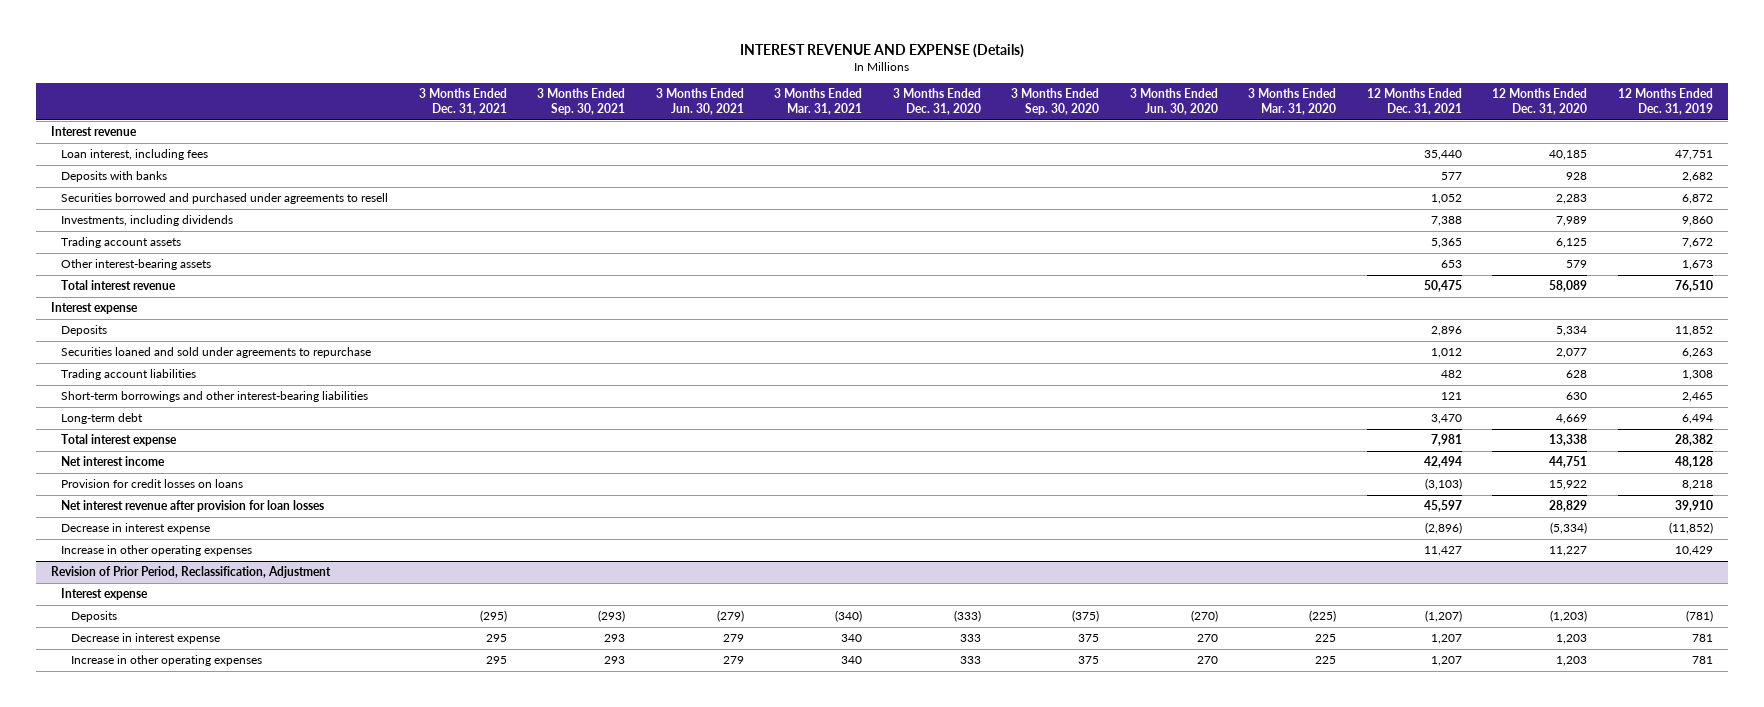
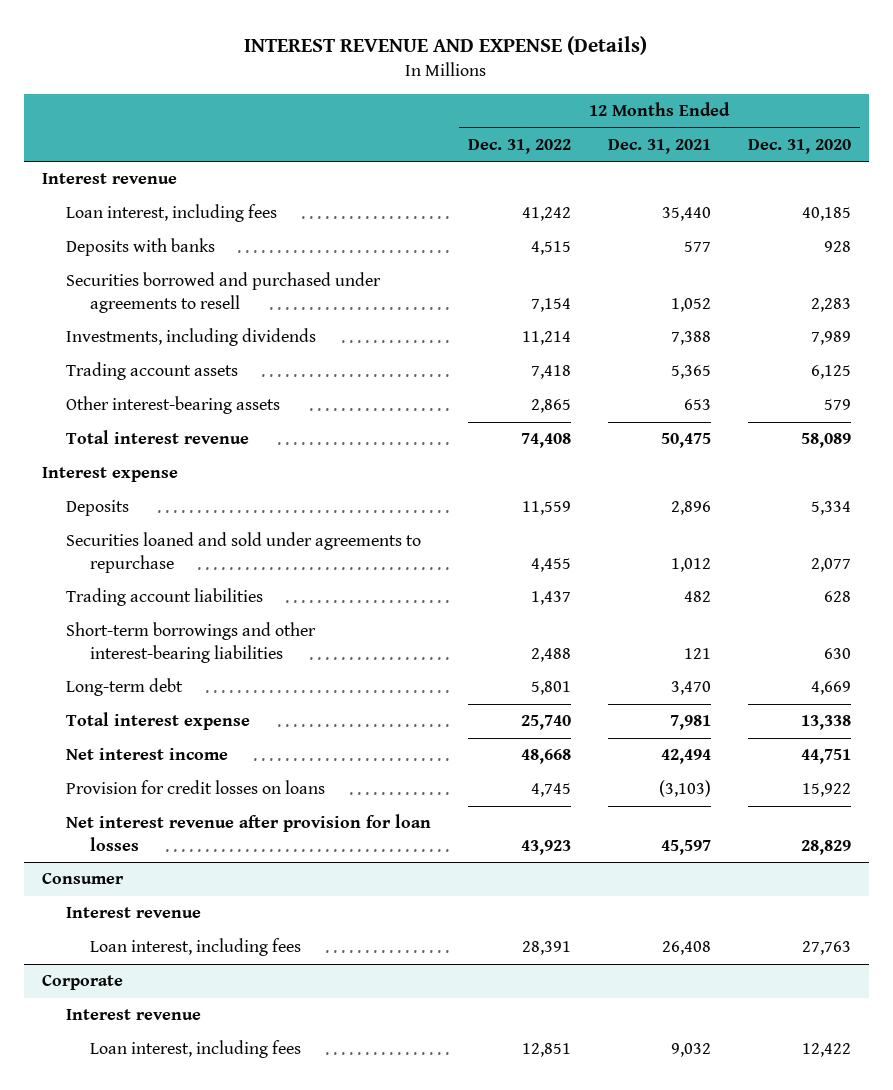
[418,87,507,116] 3 Months Ended Dec. 31, 2021 -> none
[537,87,626,116] 3 Months Ended Sep. 30, 2021 -> none
[655,87,744,116] 3 Months Ended Jun. 30, 2021 -> none
[774,87,863,116] 3 Months Ended Mar. 31, 2021 -> none
[892,87,981,116] 3 Months Ended Dec. 31, 2020 -> none
[1011,87,1100,116] 3 Months Ended Sep. 30, 2020 -> none
[1129,87,1218,116] 3 Months Ended Jun. 30, 2020 -> none
[1248,87,1337,116] 3 Months Ended Mar. 31, 2020 -> none
[1617,87,1713,116] 12 Months Ended Dec. 31, 2019 -> none
none -> [467,139,571,155] Dec. 31, 2022
[61,523,211,535] Decrease in interest expense -> none
[61,545,253,557] Increase in other operating expenses -> none
[51,566,332,579] Revision of Prior Period, Reclassification, Adjustment -> none
[61,588,149,601] Interest expense -> none
[70,611,117,623] Deposits -> none
[70,633,220,645] Decrease in interest expense -> none
[70,655,262,667] Increase in other operating expenses -> none
none -> [42,873,125,885] Consumer
none -> [66,907,202,919] Interest revenue
none -> [90,938,302,957] Loan interest, including fees
none -> [42,975,124,991] Corporate
none -> [66,1009,202,1021] Interest revenue
none -> [90,1040,302,1059] Loan interest, including fees

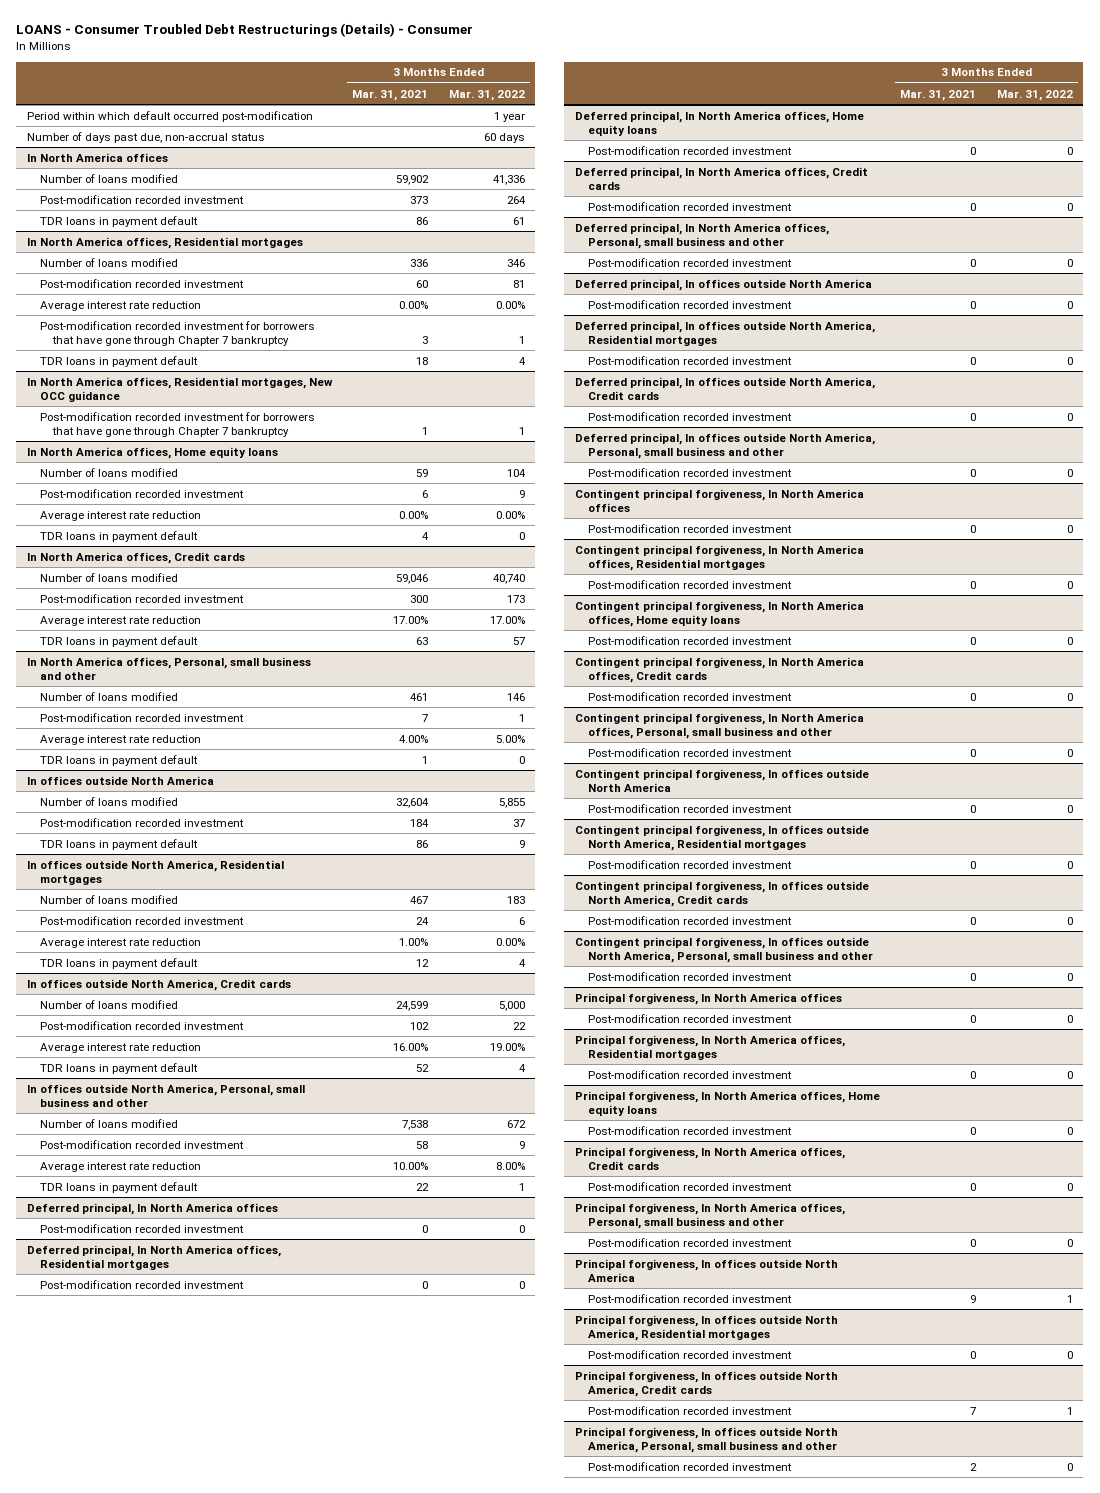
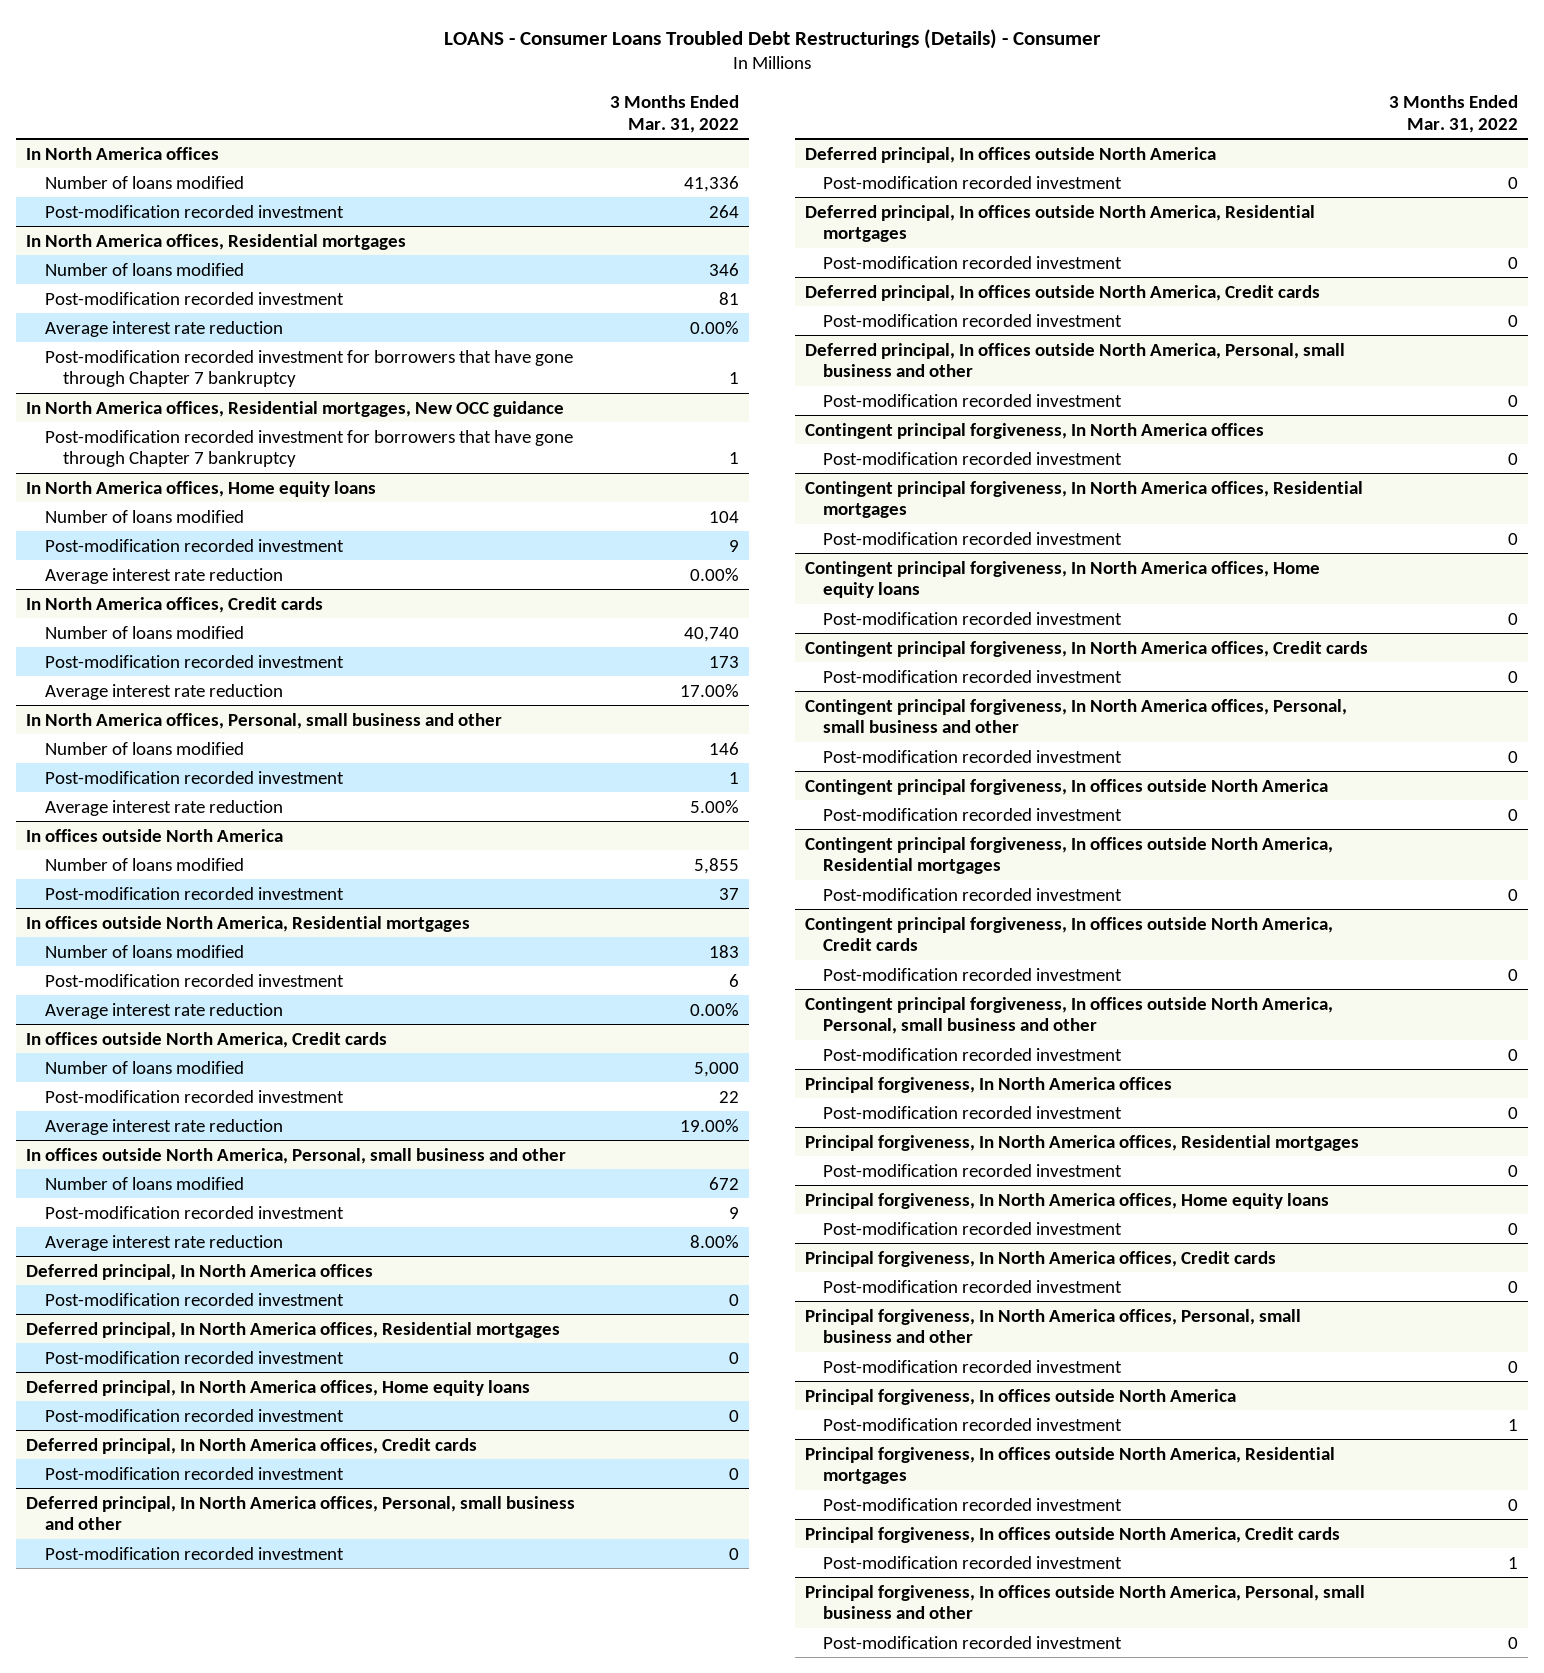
[16,23,474,38] LOANS - Consumer Troubled Debt Restructurings (Details) - Consumer -> [443,28,1101,49] LOANS - Consumer Loans Troubled Debt Restructurings (Details) - Consumer
[352,89,429,101] Mar. 31, 2021 -> none
[26,110,313,122] Period within which default occurred post-modification -> none
[26,131,265,143] Number of days past due, non-accrual status -> none
[39,215,198,227] TDR loans in payment default -> none
[39,355,198,367] TDR loans in payment default -> none
[39,530,198,542] TDR loans in payment default -> none
[39,635,198,647] TDR loans in payment default -> none
[39,754,198,766] TDR loans in payment default -> none
[39,838,198,850] TDR loans in payment default -> none
[39,957,198,969] TDR loans in payment default -> none
[39,1062,198,1074] TDR loans in payment default -> none
[39,1181,198,1193] TDR loans in payment default -> none

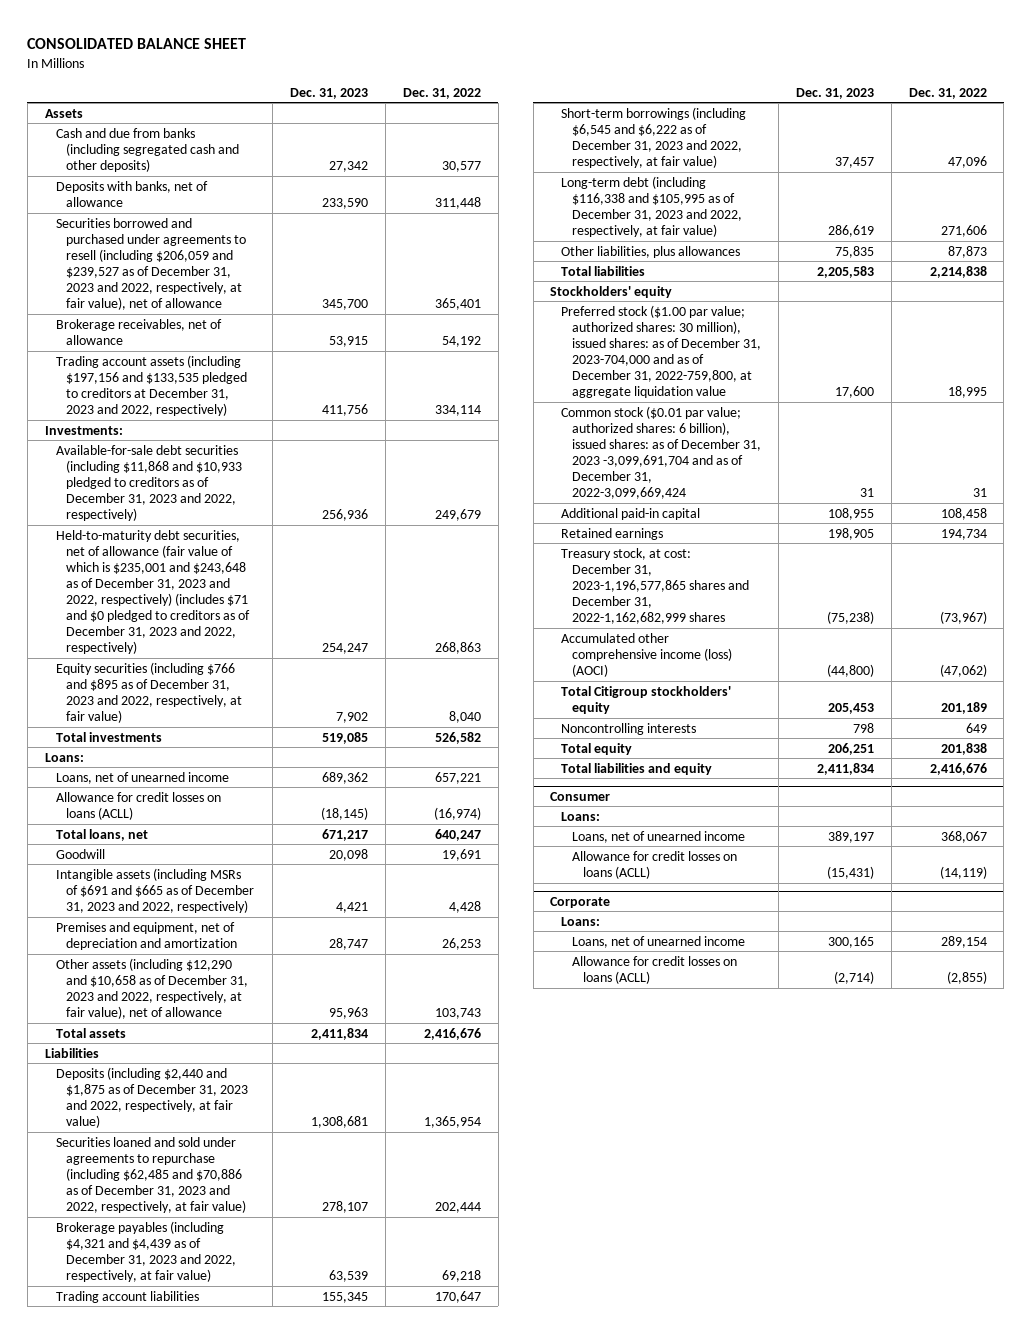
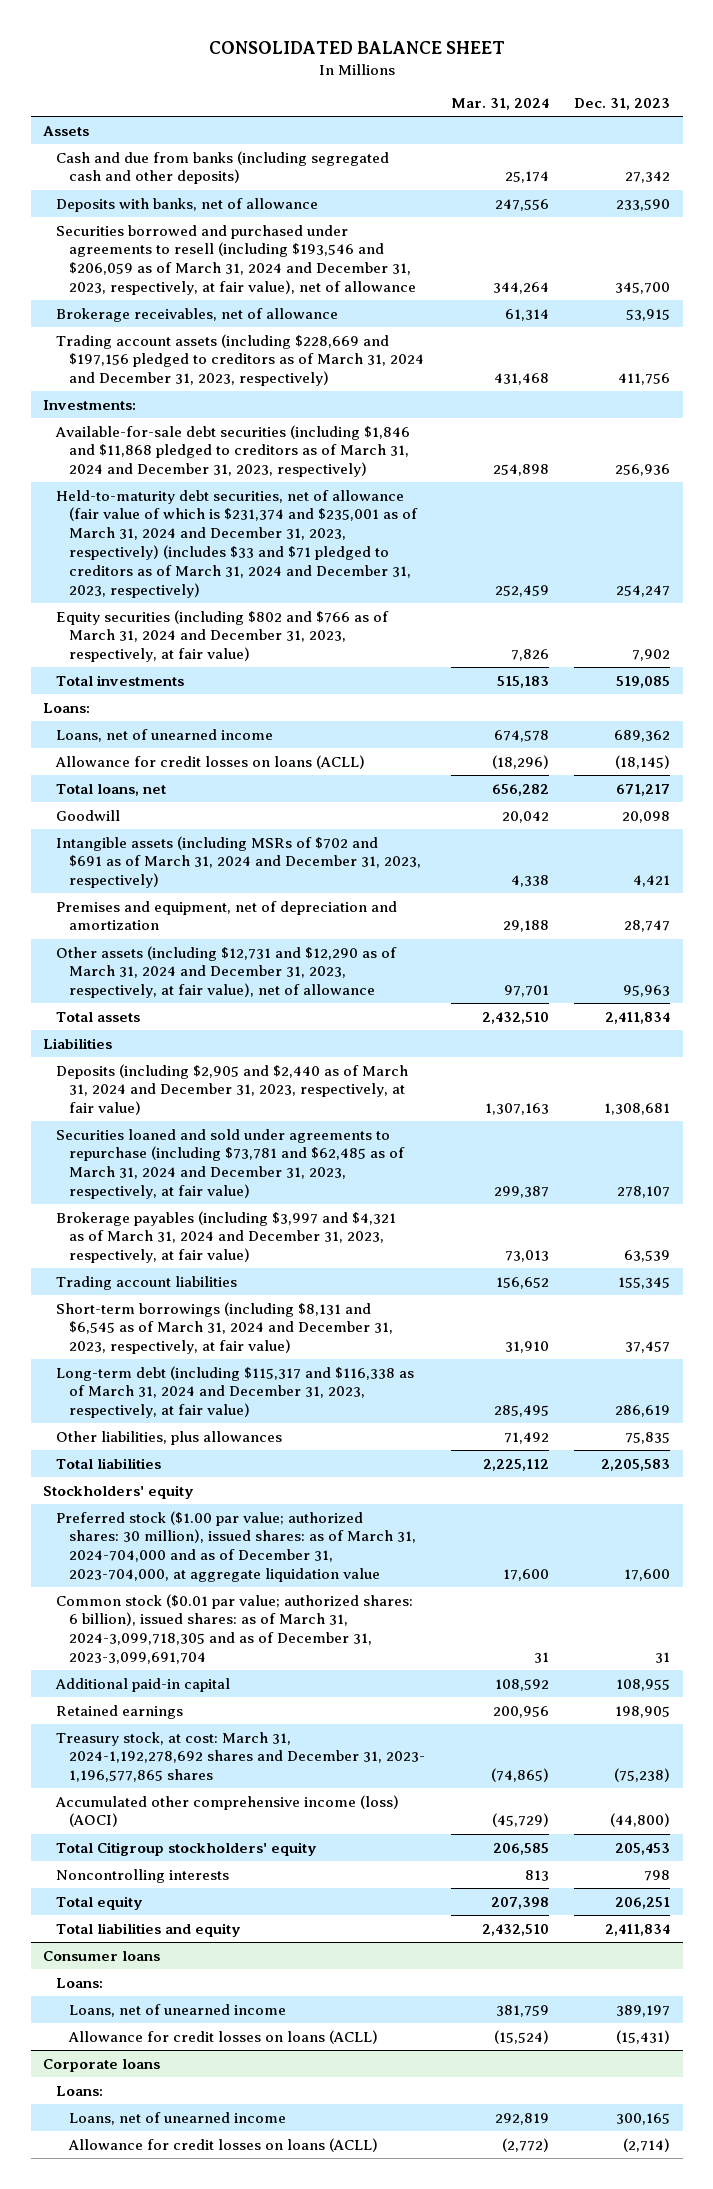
[402,87,481,99] Dec. 31, 2022 -> none
none -> [450,98,549,111] Mar. 31, 2024
[55,217,247,311] Securities borrowed and purchased under agreements to resell (including $206,059 and $239,527 as of December 31, 2023 and 2022, respectively, at fair value), net of allowance -> [56,224,417,296] Securities borrowed and purchased under agreements to resell (including $193,546 and $206,059 as of March 31, 2024 and December 31, 2023, respectively, at fair value), net of allowance
[55,354,248,416] Trading account assets (including $197,156 and $133,535 pledged to creditors at December 31, 2023 and 2022, respectively) -> [56,333,425,387] Trading account assets (including $228,669 and $197,156 pledged to creditors as of March 31, 2024 and December 31, 2023, respectively)
[55,444,243,522] Available-for-sale debt securities (including $11,868 and $10,933 pledged to creditors as of December 31, 2023 and 2022, respectively) -> [55,424,411,478] Available-for-sale debt securities (including $1,846 and $11,868 pledged to creditors as of March 31, 2024 and December 31, 2023, respectively)
[55,529,251,655] Held-to-maturity debt securities, net of allowance (fair value of which is $235,001 and $243,648 as of December 31, 2023 and 2022, respectively) (includes $71 and $0 pledged to creditors as of December 31, 2023 and 2022, respectively) -> [56,489,419,598] Held-to-maturity debt securities, net of allowance (fair value of which is $231,374 and $235,001 as of March 31, 2024 and December 31, 2023, respectively) (includes $33 and $71 pledged to creditors as of March 31, 2024 and December 31, 2023, respectively)
[55,661,243,723] Equity securities (including $766 and $895 as of December 31, 2023 and 2022, respectively, at fair value) -> [56,609,390,663] Equity securities (including $802 and $766 as of March 31, 2024 and December 31, 2023, respectively, at fair value)
[55,867,255,913] Intangible assets (including MSRs of $691 and $665 as of December 31, 2023 and 2022, respectively) -> [56,835,422,889] Intangible assets (including MSRs of $702 and $691 as of March 31, 2024 and December 31, 2023, respectively)
[55,957,249,1019] Other assets (including $12,290 and $10,658 as of December 31, 2023 and 2022, respectively, at fair value), net of allowance -> [56,945,398,999] Other assets (including $12,731 and $12,290 as of March 31, 2024 and December 31, 2023, respectively, at fair value), net of allowance
[55,1066,249,1128] Deposits (including $2,440 and $1,875 as of December 31, 2023 and 2022, respectively, at fair value) -> [56,1063,409,1116] Deposits (including $2,905 and $2,440 as of March 31, 2024 and December 31, 2023, respectively, at fair value)
[55,1136,247,1214] Securities loaned and sold under agreements to repurchase (including $62,485 and $70,886 as of December 31, 2023 and 2022, respectively, at fair value) -> [56,1128,406,1200] Securities loaned and sold under agreements to repurchase (including $73,781 and $62,485 as of March 31, 2024 and December 31, 2023, respectively, at fair value)
[55,1220,237,1282] Brokerage payables (including $4,321 and $4,439 as of December 31, 2023 and 2022, respectively, at fair value) -> [56,1210,397,1264] Brokerage payables (including $3,997 and $4,321 as of March 31, 2024 and December 31, 2023, respectively, at fair value)
[561,106,747,168] Short-term borrowings (including $6,545 and $6,222 as of December 31, 2023 and 2022, respectively, at fair value) -> [56,1301,394,1355] Short-term borrowings (including $8,131 and $6,545 as of March 31, 2024 and December 31, 2023, respectively, at fair value)
[561,175,743,237] Long-term debt (including $116,338 and $105,995 as of December 31, 2023 and 2022, respectively, at fair value) -> [56,1365,415,1419] Long-term debt (including $115,317 and $116,338 as of March 31, 2024 and December 31, 2023, respectively, at fair value)
[561,304,762,399] Preferred stock ($1.00 par value; authorized shares: 30 million), issued shares: as of December 31, 2023-704,000 and as of December 31, 2022-759,800, at aggregate liquidation value -> [56,1510,417,1583] Preferred stock ($1.00 par value; authorized shares: 30 million), issued shares: as of March 31, 2024-704,000 and as of December 31, 2023-704,000, at aggregate liquidation value
[561,405,762,500] Common stock ($0.01 par value; authorized shares: 6 billion), issued shares: as of December 31, 2023 -3,099,691,704 and as of December 31, 2022-3,099,669,424 -> [56,1593,414,1665] Common stock ($0.01 par value; authorized shares: 6 billion), issued shares: as of March 31, 2024-3,099,718,305 and as of December 31, 2023-3,099,691,704
[561,547,750,625] Treasury stock, at cost: December 31, 2023-1,196,577,865 shares and December 31, 2022-1,162,682,999 shares -> [56,1731,426,1783] Treasury stock, at cost: March 31, 2024-1,192,278,692 shares and December 31, 2023- 1,196,577,865 shares
[550,791,611,801] Consumer -> [43,1950,161,1961] Consumer loans
[550,896,611,908] Corporate -> [43,2058,161,2072] Corporate loans

